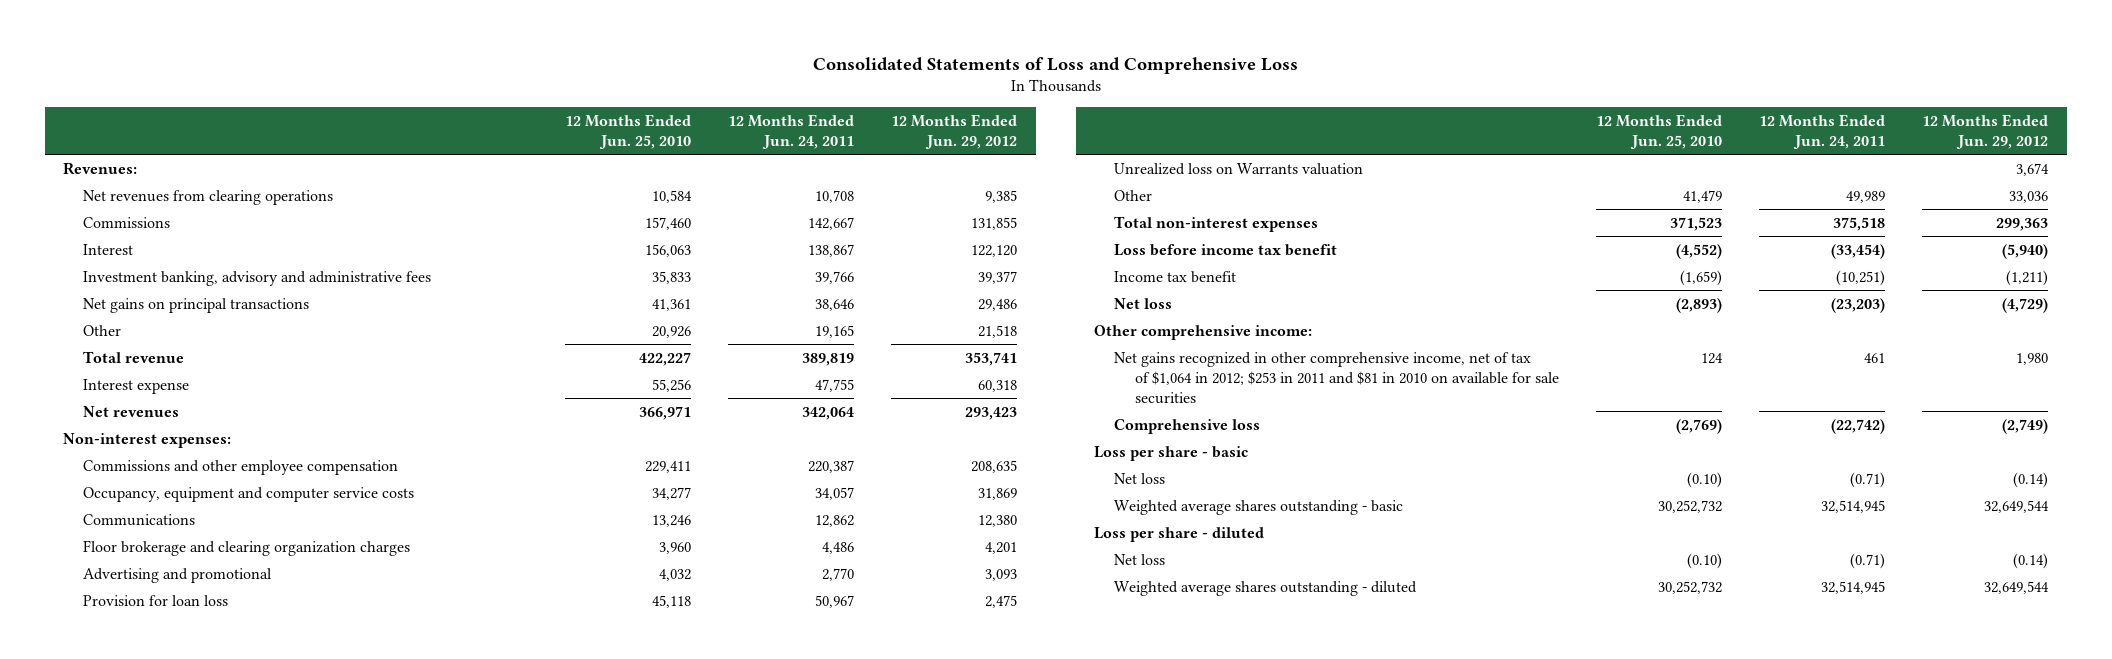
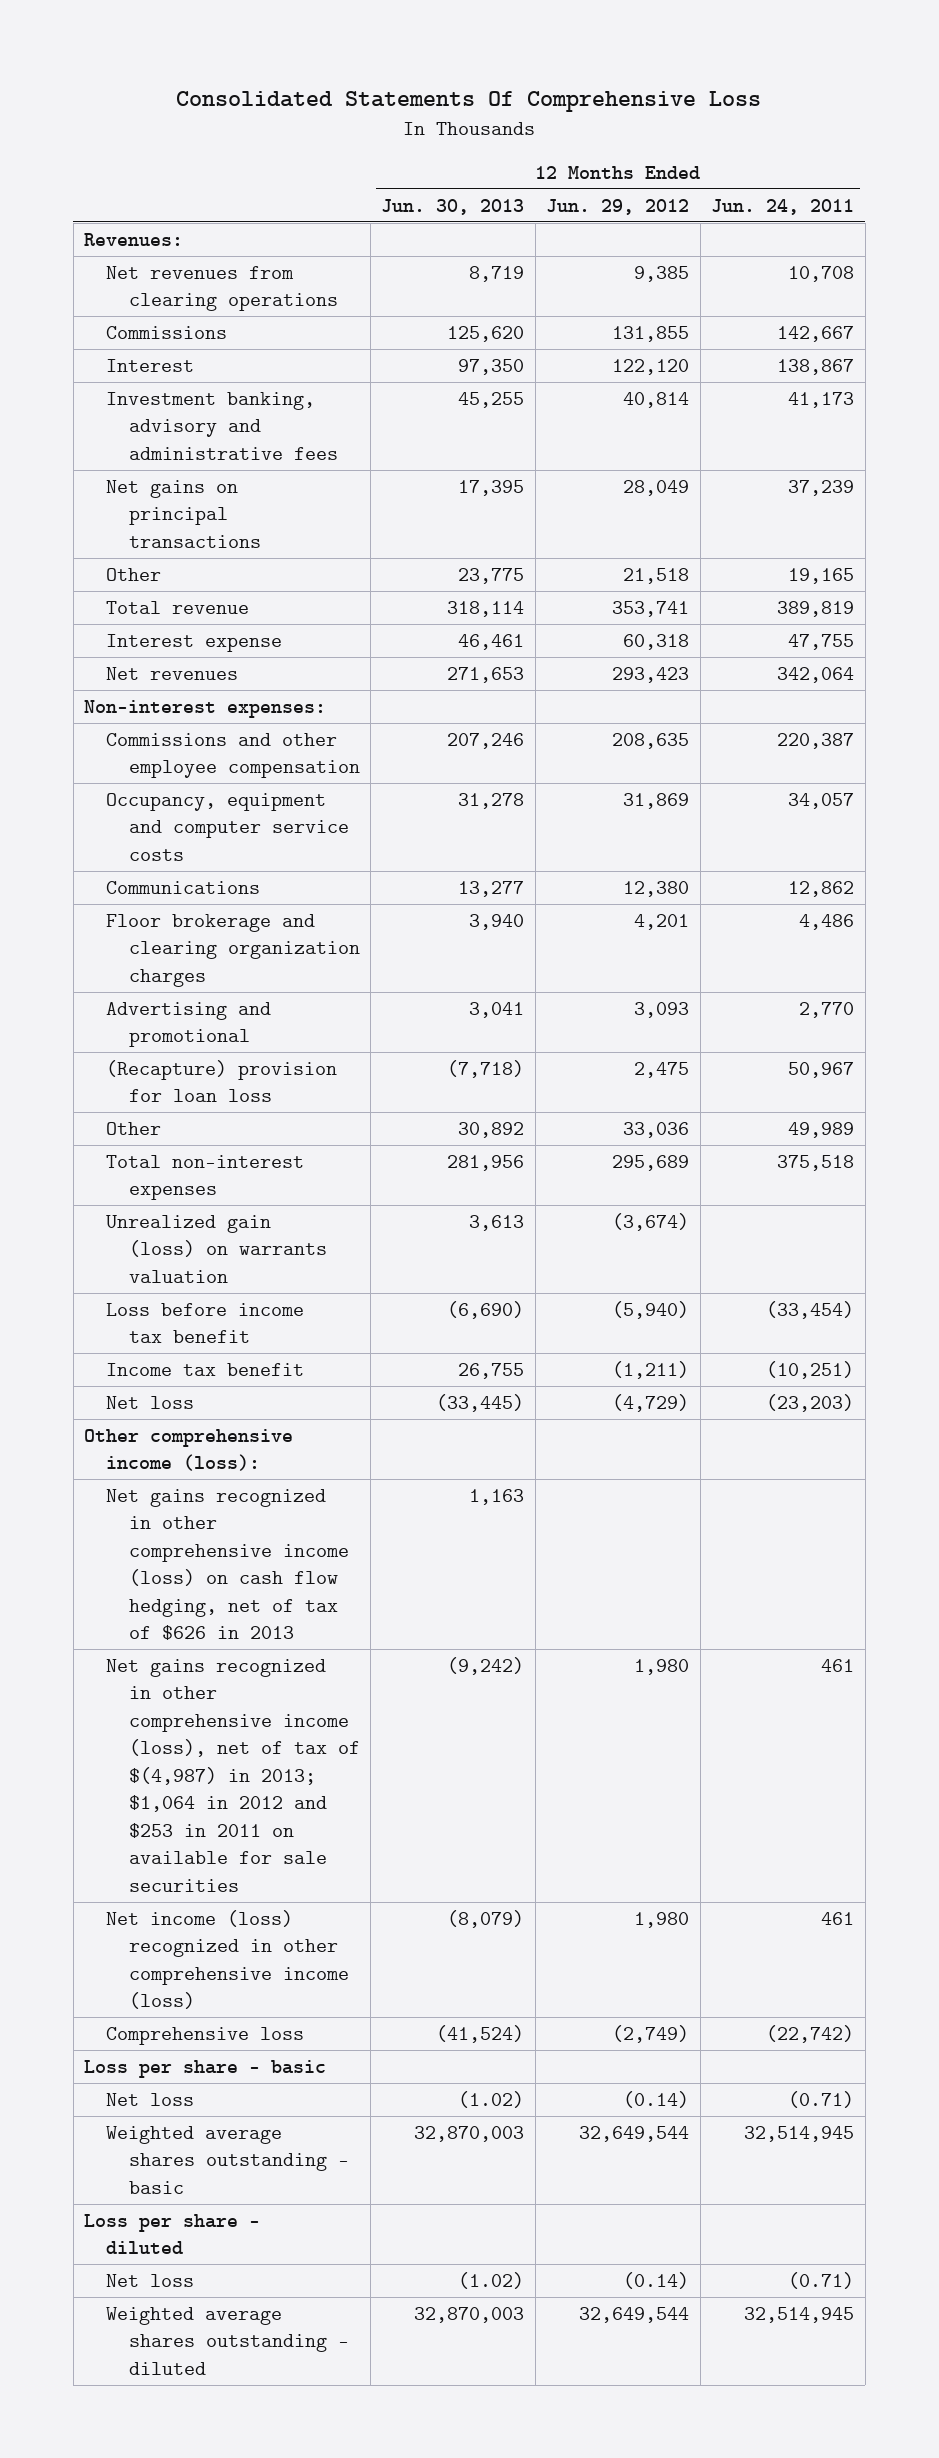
[812,56,1298,74] Consolidated Statements of Loss and Comprehensive Loss -> [176,91,762,113] Consolidated Statements Of Comprehensive Loss
[564,114,691,150] 12 Months Ended Jun. 25, 2010 -> none
none -> [381,198,525,215] Jun. 30, 2013
[814,270,854,284] 39,766 -> [788,391,855,408] 41,173
[978,270,1018,284] 39,377 -> [623,391,690,408] 40,814
[814,298,854,311] 38,646 -> [788,479,855,496] 37,239
[978,298,1018,311] 29,486 -> [623,479,690,496] 28,049
[1114,162,1364,175] Unrealized loss on Warrants valuation -> none
[83,594,229,606] Provision for loan loss -> [106,1059,338,1103] (Recapture) provision for loan loss
[1996,217,2049,231] 299,363 -> [612,1154,690,1171] 295,689
none -> [106,1214,327,1283] Unrealized gain (loss) on warrants valuation
[1094,324,1313,340] Other comprehensive income: -> [84,1428,294,1472] Other comprehensive income (loss):
none -> [106,1488,349,1641] Net gains recognized in other comprehensive income (loss) on cash flow hedging, net of tax of $626 in 2013
[1114,351,1559,404] Net gains recognized in other comprehensive income, net of tax of $1,064 in 2012; $253 in 2011 and $81 in 2010 on available for sale securities -> [106,1658,360,1892] Net gains recognized in other comprehensive income (loss), net of tax of $(4,987) in 2013; $1,064 in 2012 and $253 in 2011 on available for sale securities
none -> [106,1909,349,2010] Net income (loss) recognized in other comprehensive income (loss)

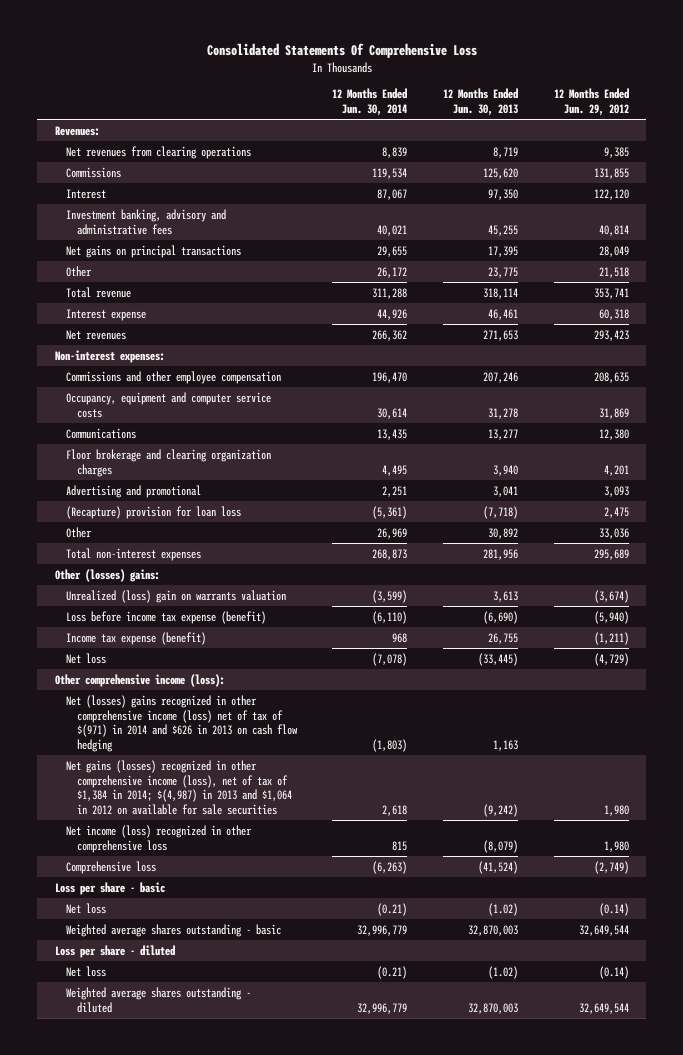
[711,198,855,215] Jun. 24, 2011 -> none
none -> [332,88,408,117] 12 Months Ended Jun. 30, 2014
none -> [54,568,160,582] Other (losses) gains:
[106,1214,327,1283] Unrealized gain (loss) on warrants valuation -> [65,589,286,603] Unrealized (loss) gain on warrants valuation
[106,1302,305,1344] Loss before income tax benefit -> [65,610,266,624] Loss before income tax expense (benefit)
[106,1362,305,1376] Income tax benefit -> [65,631,206,645] Income tax expense (benefit)
[106,1488,349,1641] Net gains recognized in other comprehensive income (loss) on cash flow hedging, net of tax of $626 in 2013 -> [65,694,298,753] Net (losses) gains recognized in other comprehensive income (loss) net of tax of $(971) in 2014 and $626 in 2013 on cash flow hedging
[106,1658,360,1892] Net gains recognized in other comprehensive income (loss), net of tax of $(4,987) in 2013; $1,064 in 2012 and $253 in 2011 on available for sale securities -> [65,759,292,816] Net gains (losses) recognized in other comprehensive income (loss), net of tax of $1,384 in 2014; $(4,987) in 2013 and $1,064 in 2012 on available for sale securities
[106,1909,349,2010] Net income (loss) recognized in other comprehensive income (loss) -> [65,824,252,853] Net income (loss) recognized in other comprehensive loss

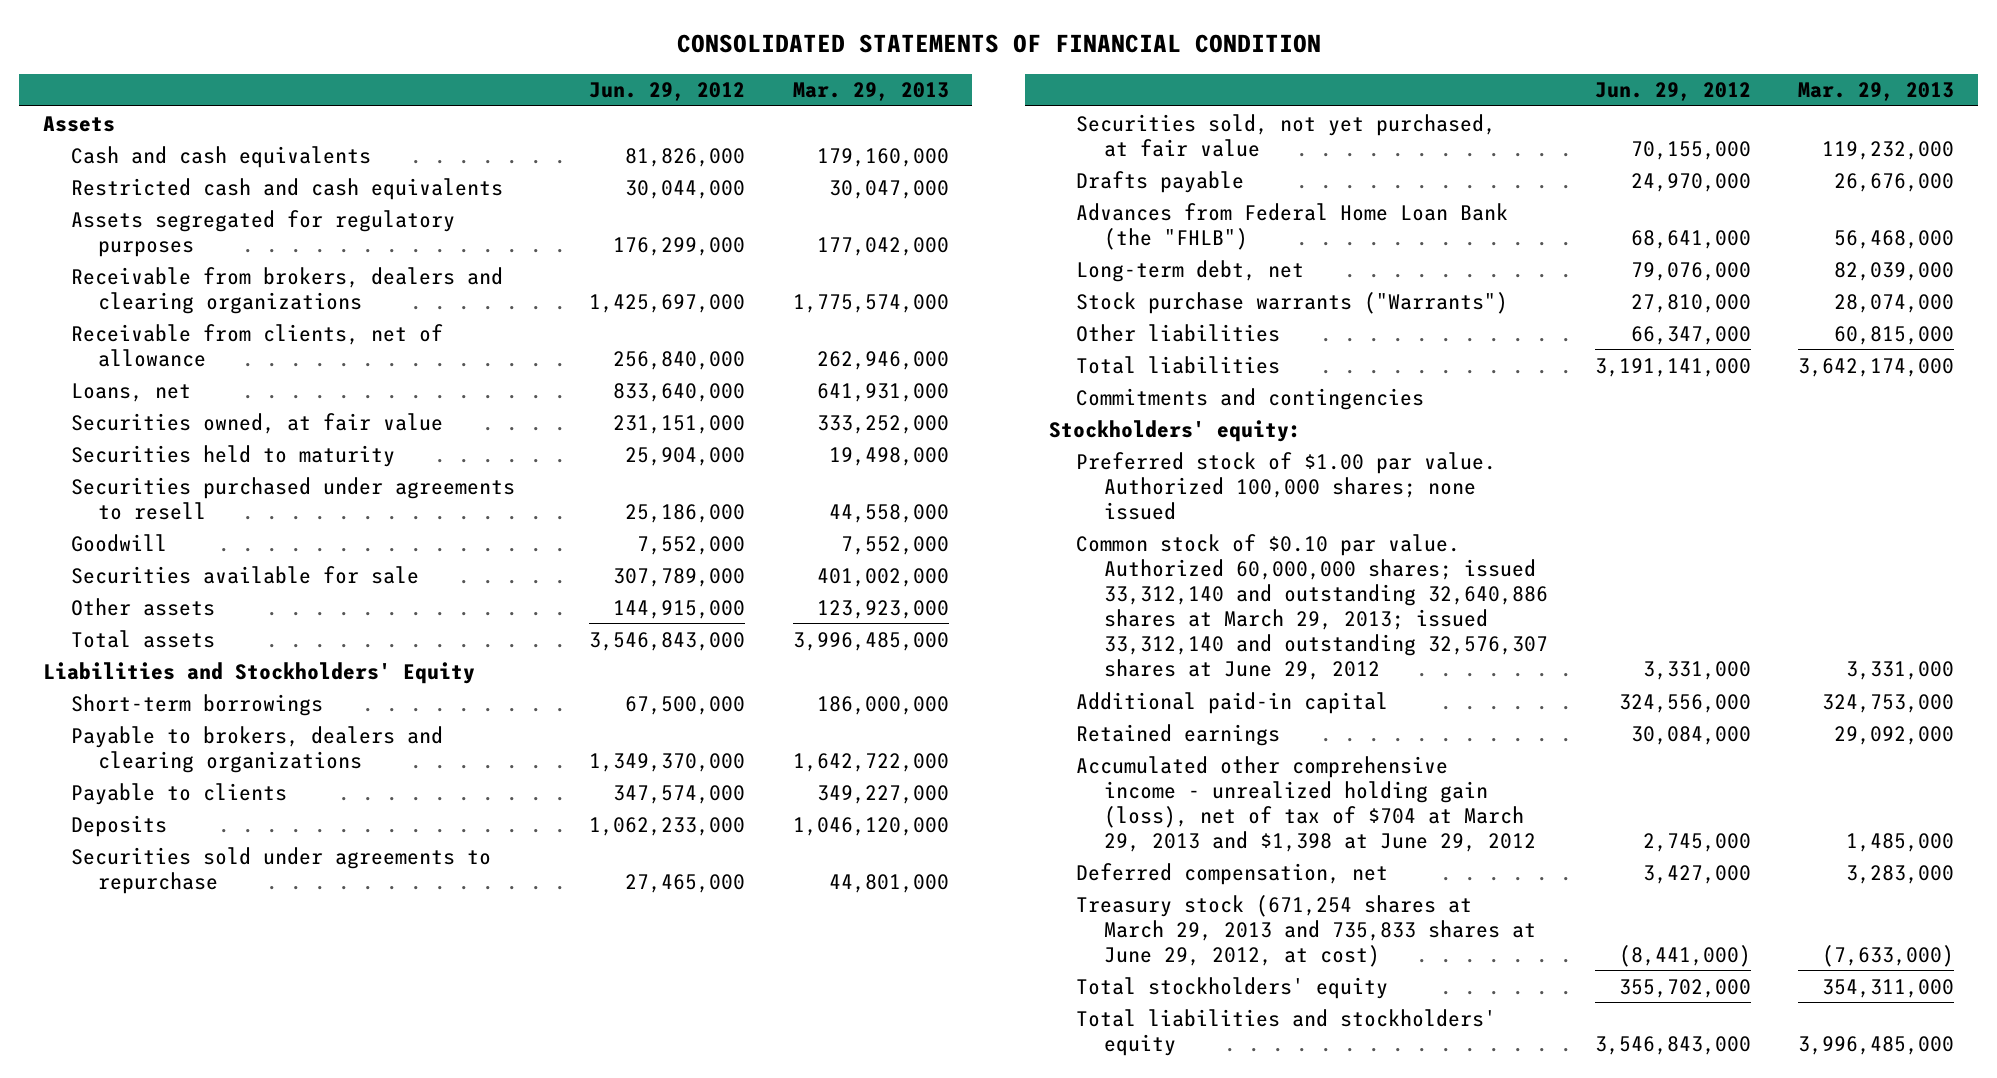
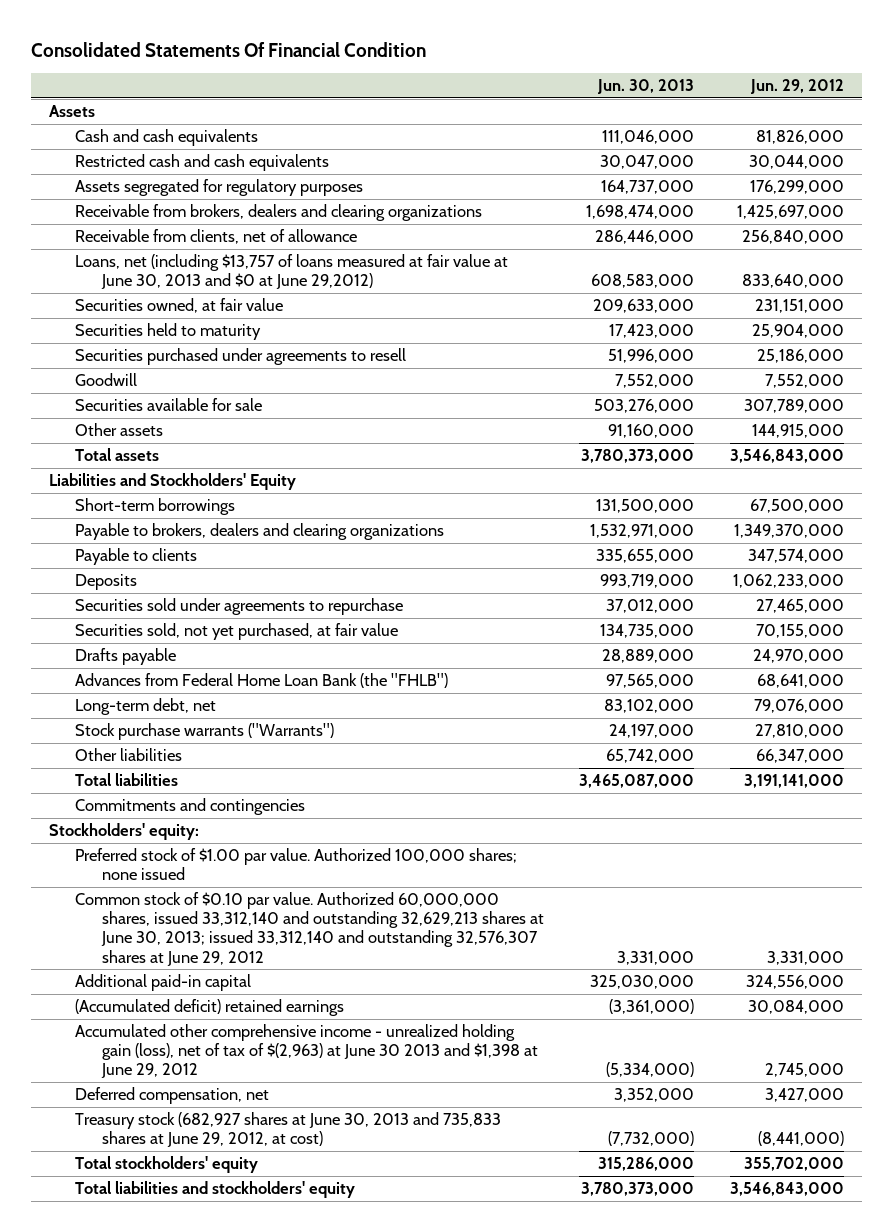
[676,34,1321,54] CONSOLIDATED STATEMENTS OF FINANCIAL CONDITION -> [31,41,427,57] Consolidated Statements Of Financial Condition
[792,82,949,102] Mar. 29, 2013 -> none
none -> [597,79,695,95] Jun. 30, 2013
[70,382,191,402] Loans, net -> [75,253,509,290] Loans, net (including $13,757 of loans measured at fair value at June 30, 2013 and $0 at June 29,2012)
[1076,533,1549,680] Common stock of $0.10 par value. Authorized 60,000,000 shares; issued 33,312,140 and outstanding 32,640,886 shares at March 29, 2013; issued 33,312,140 and outstanding 32,576,307 shares at June 29, 2012 -> [75,891,544,966] Common stock of $0.10 par value. Authorized 60,000,000 shares, issued 33,312,140 and outstanding 32,629,213 shares at June 30, 2013; issued 33,312,140 and outstanding 32,576,307 shares at June 29, 2012
[1076,723,1281,746] Retained earnings -> [75,998,345,1016] (Accumulated deficit) retained earnings
[1076,755,1537,852] Accumulated other comprehensive income - unrealized holding gain (loss), net of tax of $704 at March 29, 2013 and $1,398 at June 29, 2012 -> [75,1023,538,1079] Accumulated other comprehensive income - unrealized holding gain (loss), net of tax of $(2,963) at June 30 2013 and $1,398 at June 29, 2012
[1076,894,1537,967] Treasury stock (671,254 shares at March 29, 2013 and 735,833 shares at June 29, 2012, at cost) -> [75,1111,502,1148] Treasury stock (682,927 shares at June 30, 2013 and 735,833 shares at June 29, 2012, at cost)

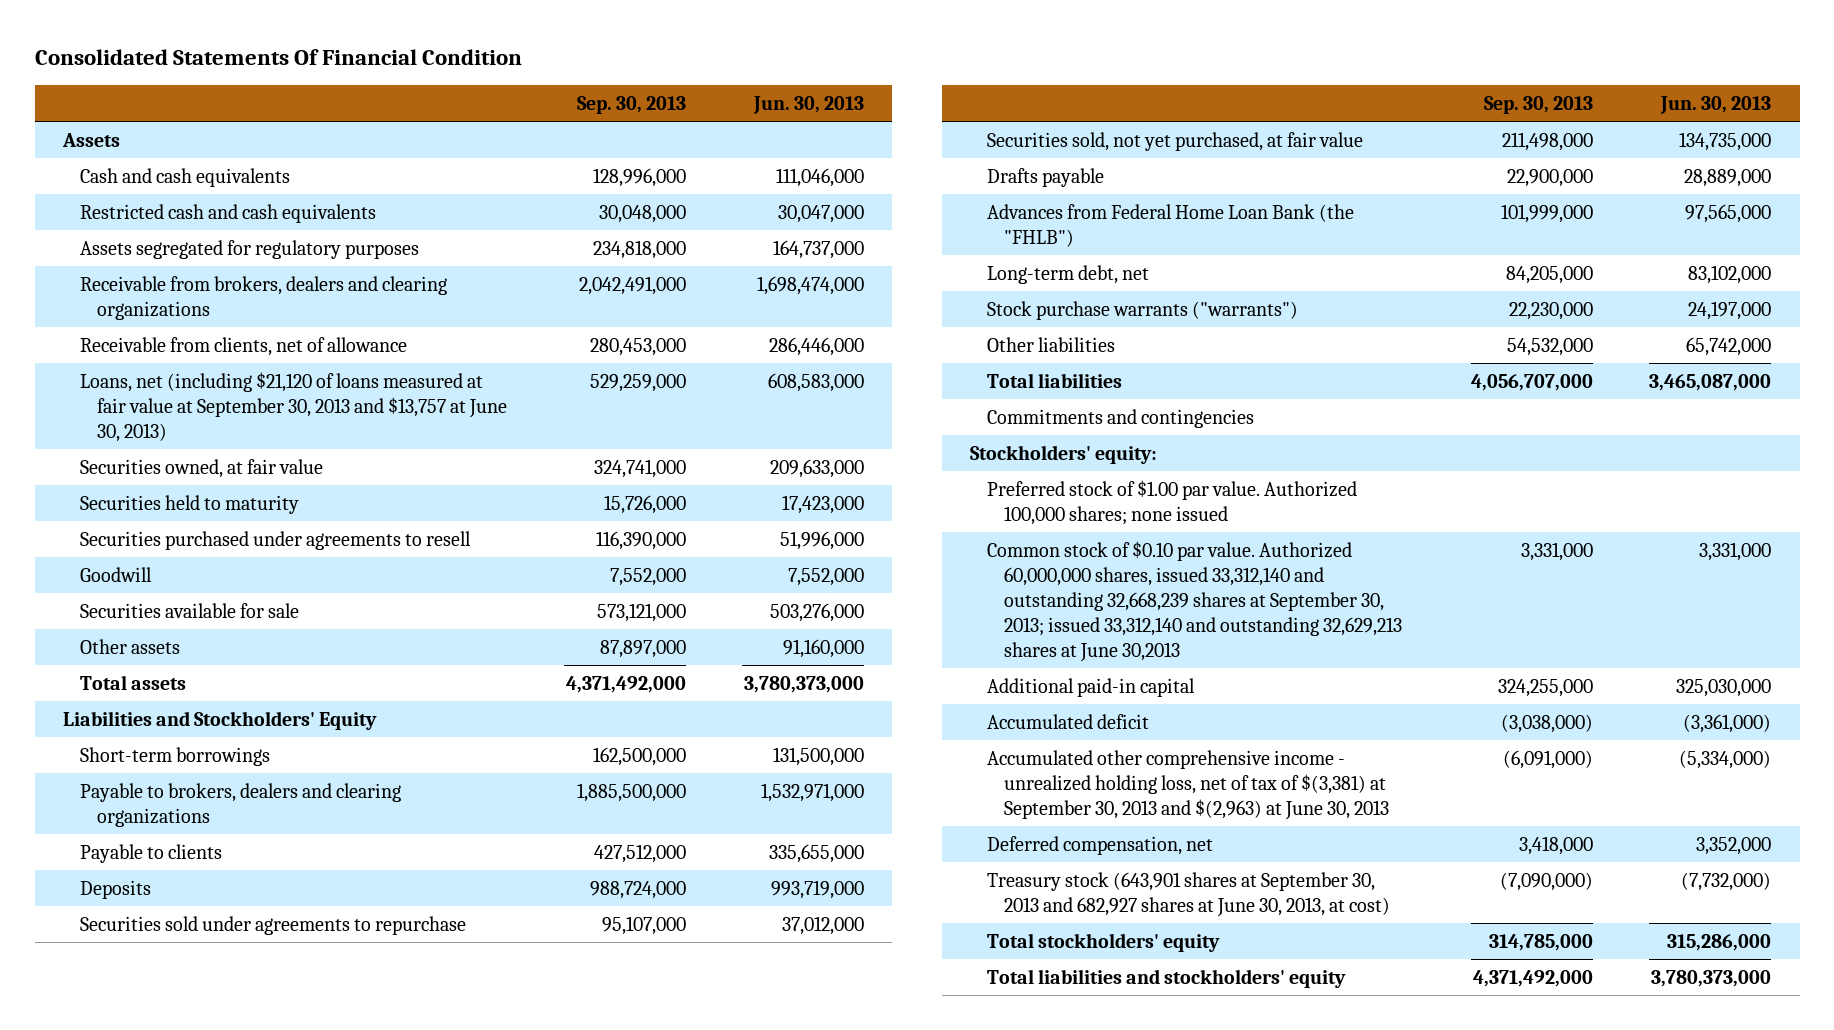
[750,79,845,95] Jun. 29, 2012 -> none
none -> [576,95,686,114] Sep. 30, 2013
[75,253,509,290] Loans, net (including $13,757 of loans measured at fair value at June 30, 2013 and $0 at June 29,2012) -> [80,371,508,442] Loans, net (including $21,120 of loans measured at fair value at September 30, 2013 and $13,757 at June 30, 2013)
[75,722,335,740] Stock purchase warrants ("Warrants") -> [987,300,1299,320] Stock purchase warrants ("warrants")
[75,891,544,966] Common stock of $0.10 par value. Authorized 60,000,000 shares, issued 33,312,140 and outstanding 32,629,213 shares at June 30, 2013; issued 33,312,140 and outstanding 32,576,307 shares at June 29, 2012 -> [987,540,1403,662] Common stock of $0.10 par value. Authorized 60,000,000 shares, issued 33,312,140 and outstanding 32,668,239 shares at September 30, 2013; issued 33,312,140 and outstanding 32,629,213 shares at June 30,2013
[75,998,345,1016] (Accumulated deficit) retained earnings -> [987,713,1150,729] Accumulated deficit
[75,1023,538,1079] Accumulated other comprehensive income - unrealized holding gain (loss), net of tax of $(2,963) at June 30 2013 and $1,398 at June 29, 2012 -> [987,749,1390,820] Accumulated other comprehensive income - unrealized holding loss, net of tax of $(3,381) at September 30, 2013 and $(2,963) at June 30, 2013
[75,1111,502,1148] Treasury stock (682,927 shares at June 30, 2013 and 735,833 shares at June 29, 2012, at cost) -> [987,871,1391,917] Treasury stock (643,901 shares at September 30, 2013 and 682,927 shares at June 30, 2013, at cost)

